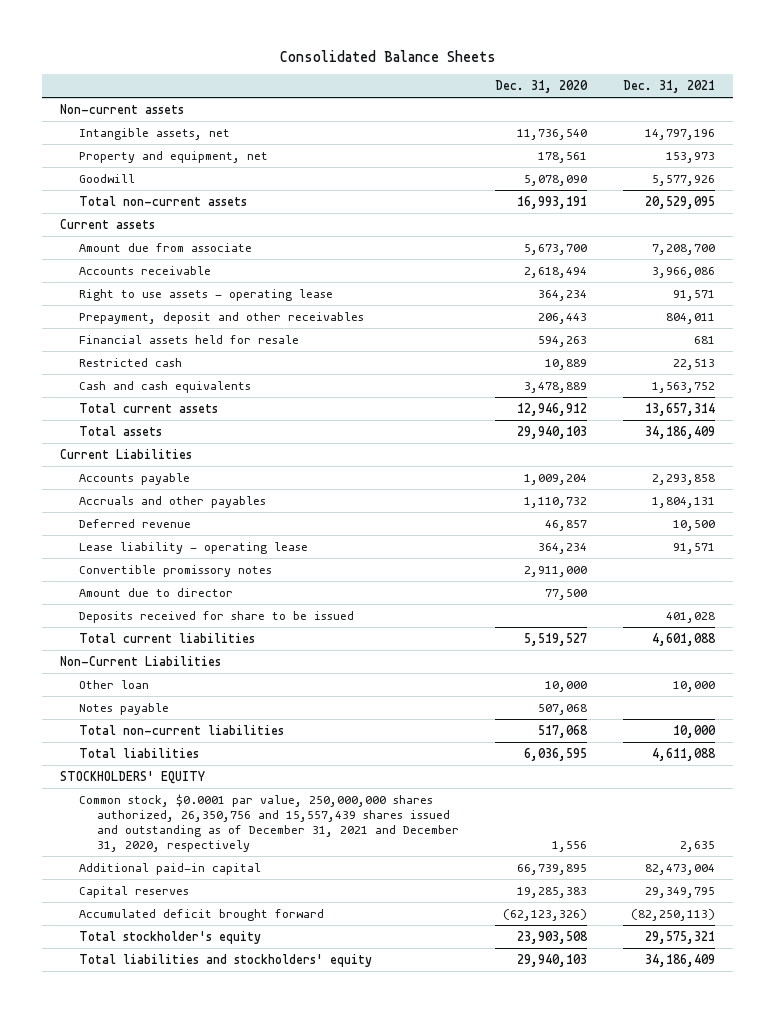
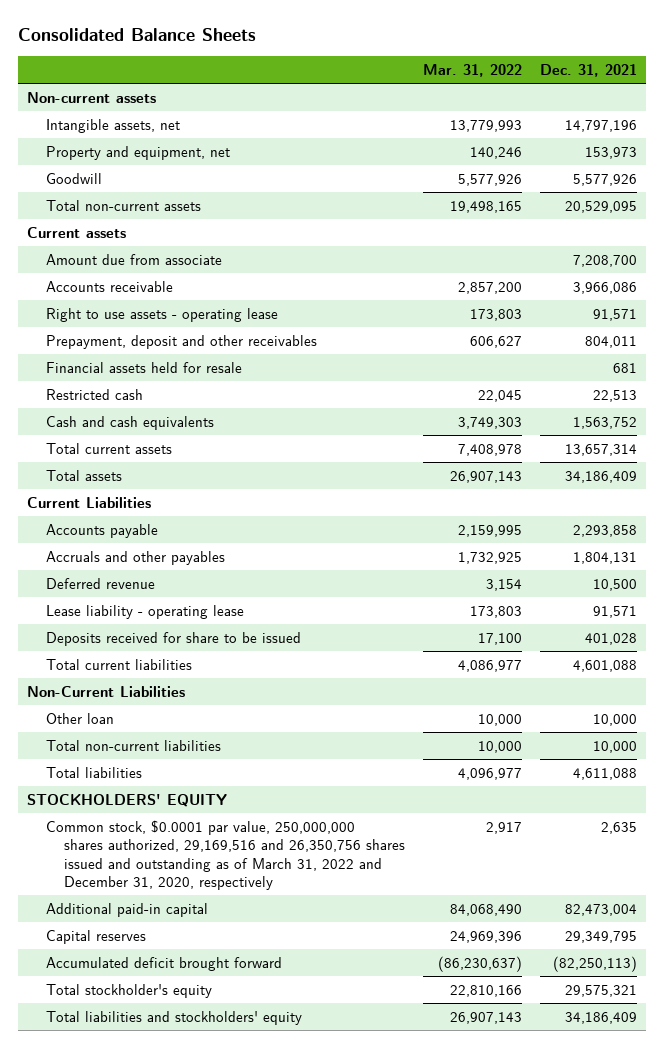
[495,80,589,94] Dec. 31, 2020 -> none
none -> [423,64,523,78] Mar. 31, 2022
[78,564,272,577] Convertible promissory notes -> none
[78,587,233,597] Amount due to director -> none
[78,702,169,715] Notes payable -> none
[78,793,459,853] Common stock, $0.0001 par value, 250,000,000 shares authorized, 26,350,756 and 15,557,439 shares issued and outstanding as of December 31, 2021 and December 31, 2020, respectively -> [45,819,406,891] Common stock, $0.0001 par value, 250,000,000 shares authorized, 29,169,516 and 26,350,756 shares issued and outstanding as of March 31, 2022 and December 31, 2020, respectively

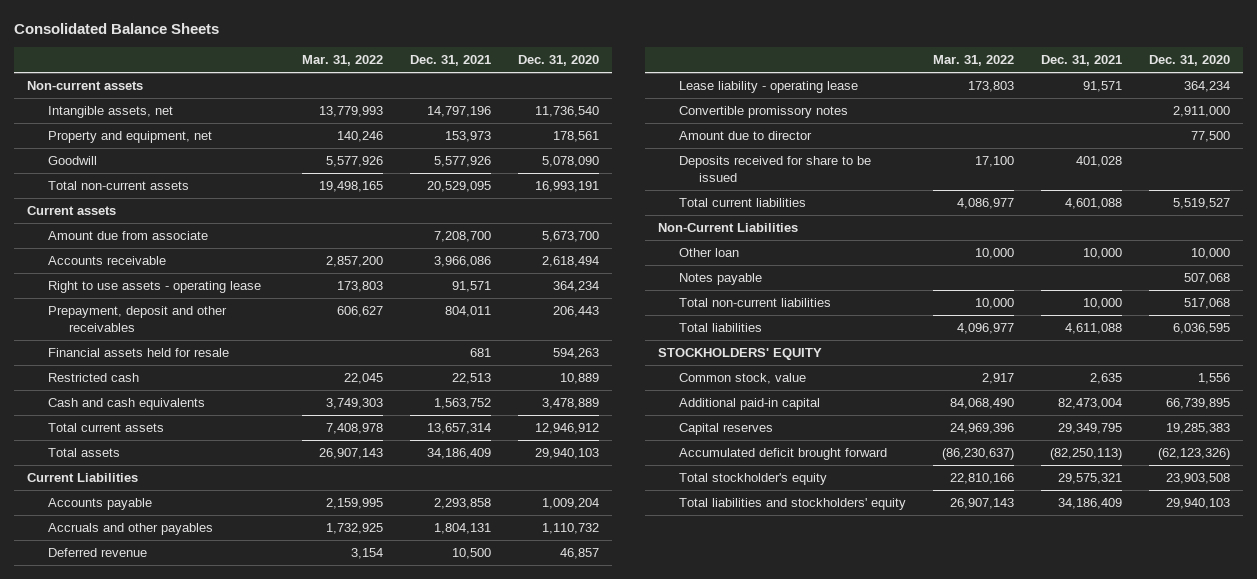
none -> [517,55,599,67] Dec. 31, 2020
none -> [678,106,848,119] Convertible promissory notes
none -> [678,131,812,141] Amount due to director
none -> [678,273,762,286] Notes payable
[45,819,406,891] Common stock, $0.0001 par value, 250,000,000 shares authorized, 29,169,516 and 26,350,756 shares issued and outstanding as of March 31, 2022 and December 31, 2020, respectively -> [678,373,806,385] Common stock, value

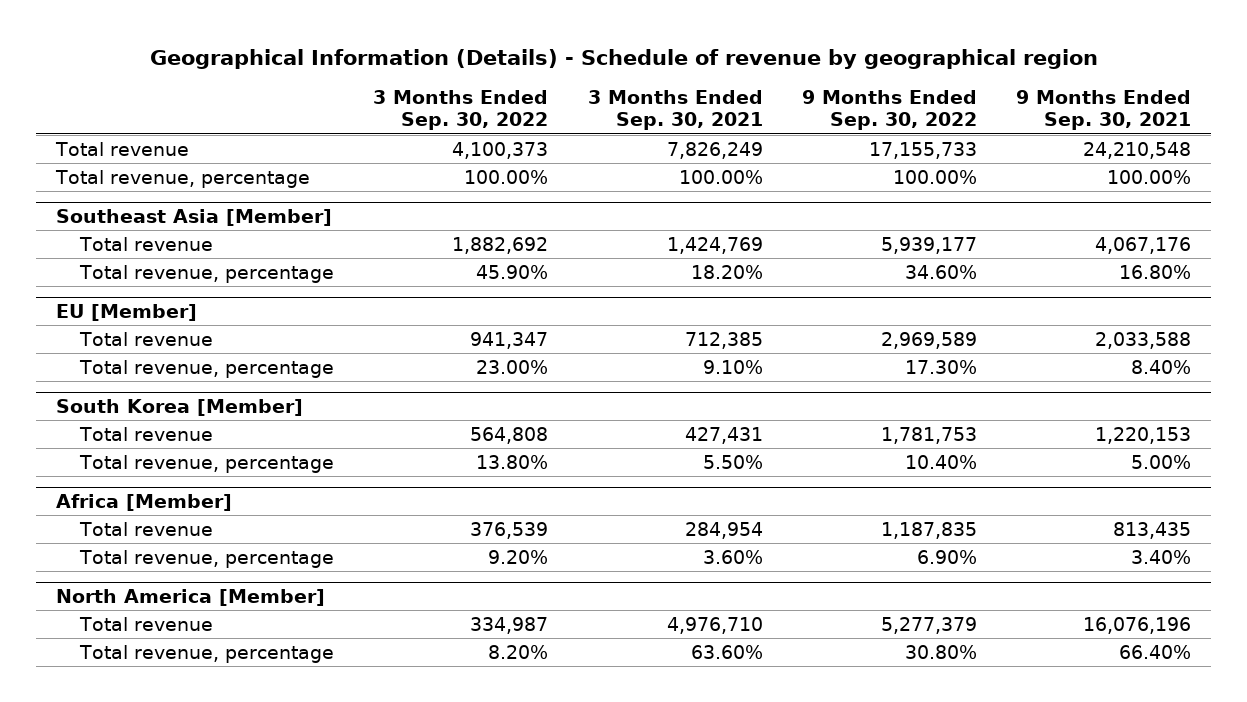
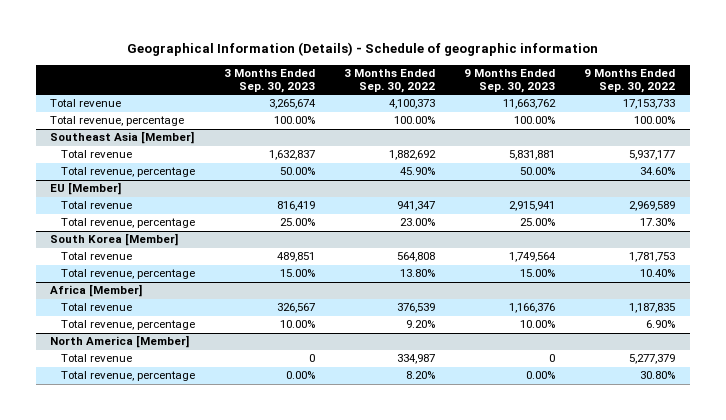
[149,48,1098,69] Geographical Information (Details) - Schedule of revenue by geographical region -> [126,42,598,57] Geographical Information (Details) - Schedule of geographic information
[587,89,763,131] 3 Months Ended Sep. 30, 2021 -> none
[1016,89,1192,131] 9 Months Ended Sep. 30, 2021 -> none
none -> [223,68,315,93] 3 Months Ended Sep. 30, 2023
none -> [464,68,556,93] 9 Months Ended Sep. 30, 2023
[868,141,977,159] 17,155,733 -> [623,99,676,110] 17,153,733
[880,236,977,254] 5,939,177 -> [629,150,676,161] 5,937,177

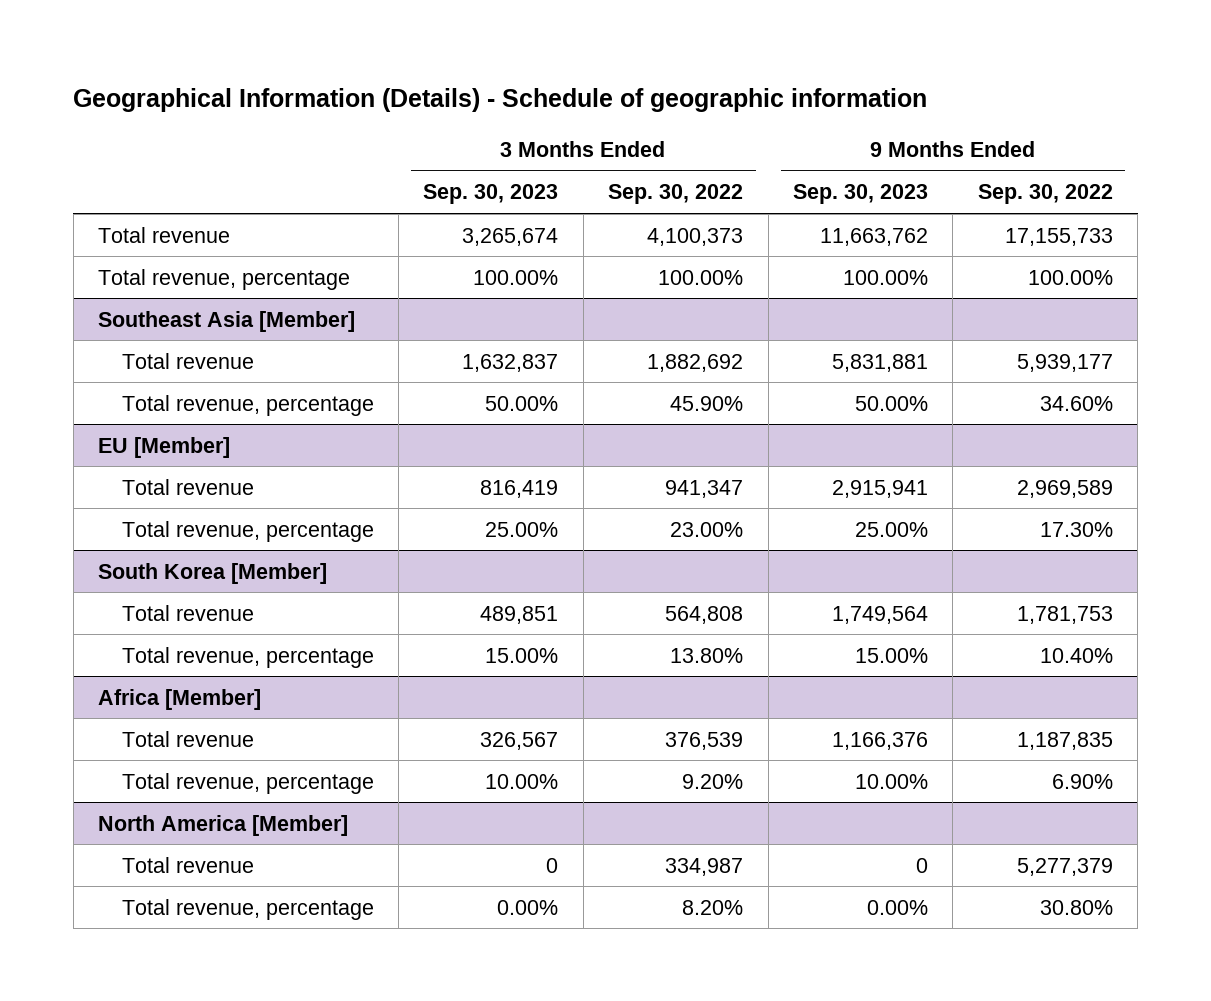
[623,99,676,110] 17,153,733 -> [1004,227,1113,246] 17,155,733
[629,150,676,161] 5,937,177 -> [1016,353,1113,372] 5,939,177

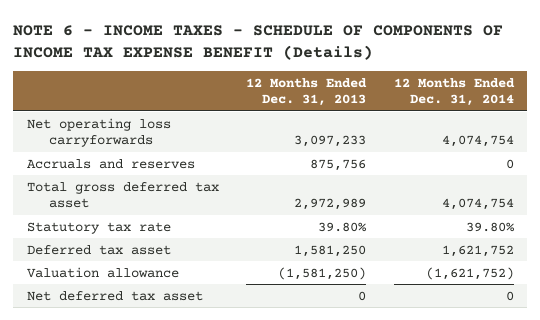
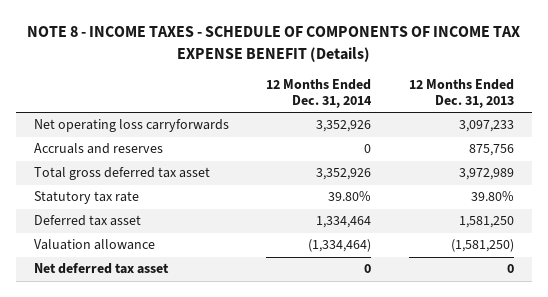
[12,24,503,61] NOTE 6 - INCOME TAXES - SCHEDULE OF COMPONENTS OF INCOME TAX EXPENSE BENEFIT (Details) -> [26,26,520,62] NOTE 8 - INCOME TAXES - SCHEDULE OF COMPONENTS OF INCOME TAX EXPENSE BENEFIT (Details)
[441,135,514,148] 4,074,754 -> [316,120,372,133] 3,352,926
[294,198,367,211] 2,972,989 -> [458,168,514,181] 3,972,989
[441,198,514,211] 4,074,754 -> [316,168,372,181] 3,352,926
[441,244,514,257] 1,621,752 -> [316,216,372,229] 1,334,464
[425,266,514,280] (1,621,752) -> [308,239,372,253] (1,334,464)

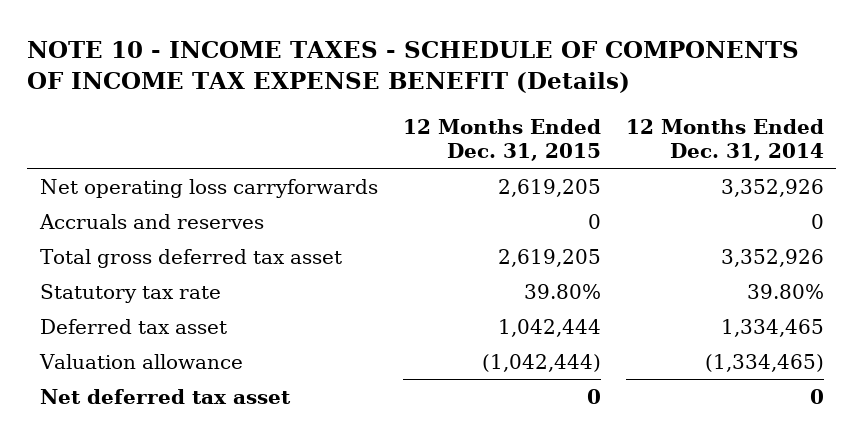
[26,26,520,62] NOTE 8 - INCOME TAXES - SCHEDULE OF COMPONENTS OF INCOME TAX EXPENSE BENEFIT (Details) -> [26,40,799,94] NOTE 10 - INCOME TAXES - SCHEDULE OF COMPONENTS OF INCOME TAX EXPENSE BENEFIT (Details)
[408,78,514,108] 12 Months Ended Dec. 31, 2013 -> none
none -> [402,119,601,161] 12 Months Ended Dec. 31, 2015
[316,216,372,229] 1,334,464 -> [720,318,824,337] 1,334,465
[308,239,372,253] (1,334,464) -> [704,353,824,372] (1,334,465)

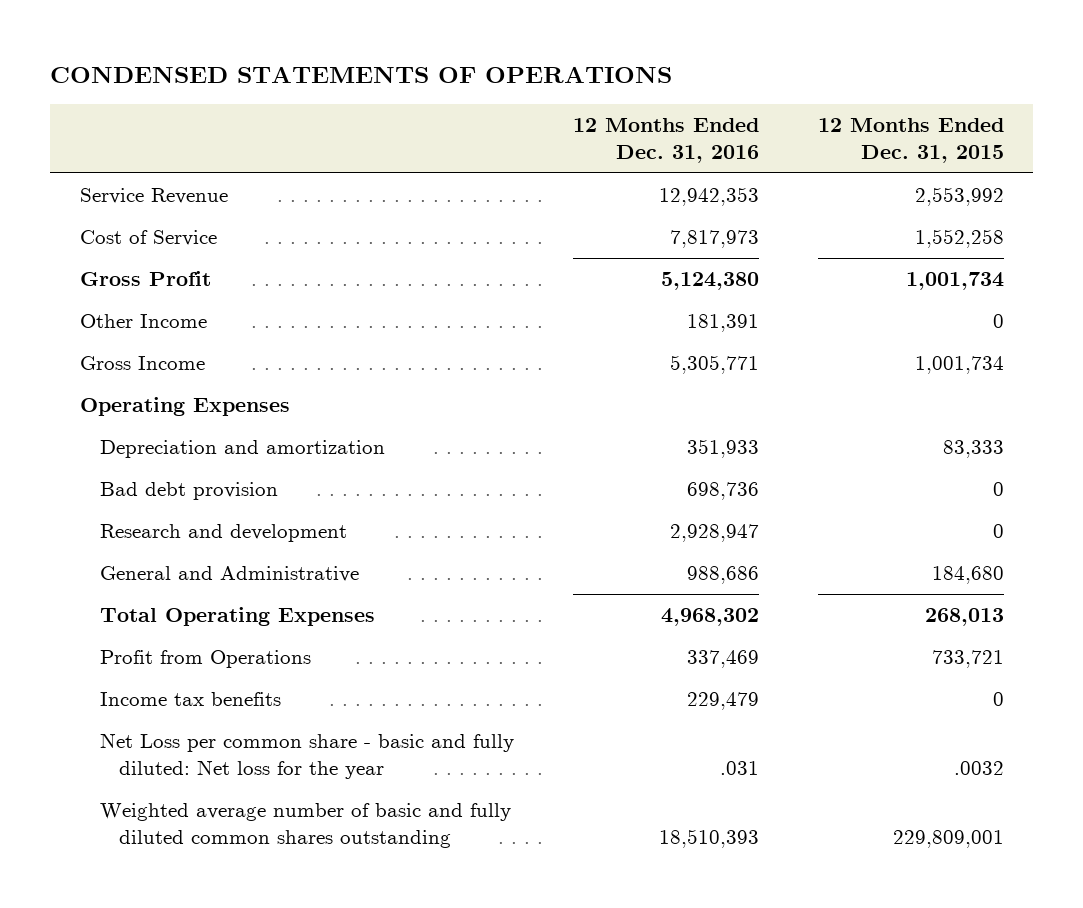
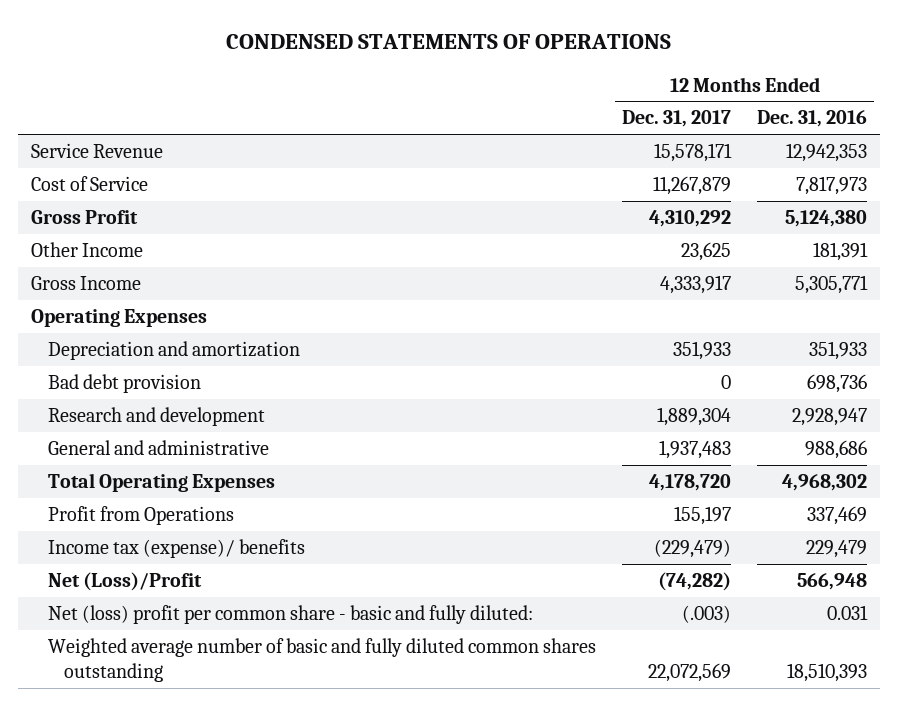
[817,118,1004,163] 12 Months Ended Dec. 31, 2015 -> none
none -> [622,110,732,128] Dec. 31, 2017
[99,566,359,583] General and Administrative -> [47,440,269,456] General and administrative
[99,692,281,707] Income tax benefits -> [47,539,305,559] Income tax (expense)/ benefits
none -> [47,572,202,592] Net (Loss)/Profit
[99,733,514,780] Net Loss per common share - basic and fully diluted: Net loss for the year -> [47,605,533,625] Net (loss) profit per common share - basic and fully diluted:
[719,761,759,776] .031 -> [827,605,869,621] 0.031

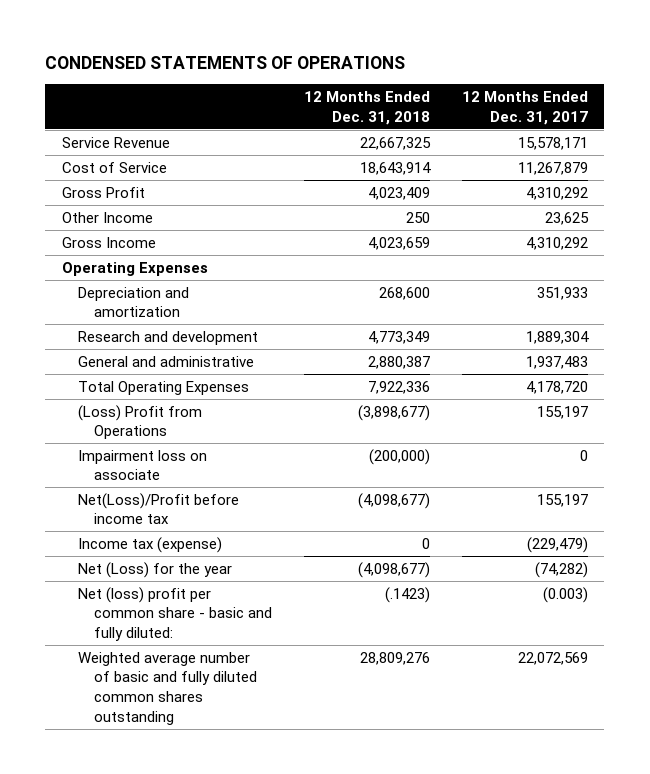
[757,110,868,128] Dec. 31, 2016 -> none
none -> [303,91,430,125] 12 Months Ended Dec. 31, 2018
[660,275,732,295] 4,333,917 -> [526,236,589,250] 4,310,292
[47,374,201,394] Bad debt provision -> none
[47,506,234,526] Profit from Operations -> [77,404,202,440] (Loss) Profit from Operations
none -> [77,449,207,481] Impairment loss on associate
none -> [77,492,239,525] Net(Loss)/Profit before income tax
[47,539,305,559] Income tax (expense)/ benefits -> [77,536,222,553] Income tax (expense)
[47,572,202,592] Net (Loss)/Profit -> [77,561,232,578] Net (Loss) for the year
[682,605,732,624] (.003) -> [543,586,589,603] (0.003)

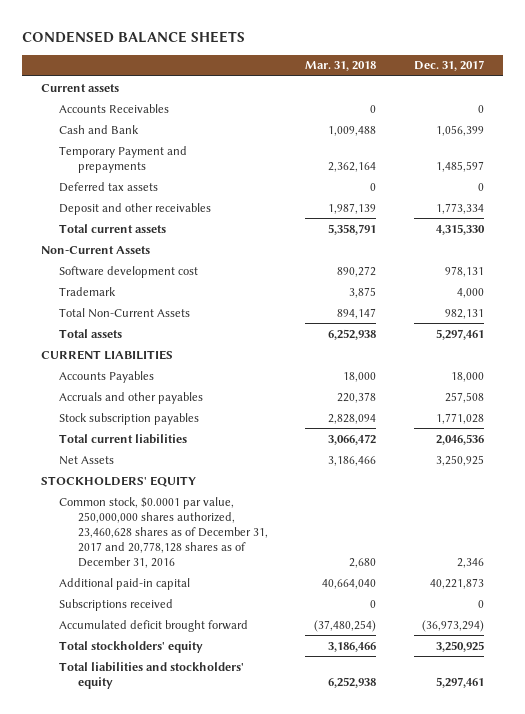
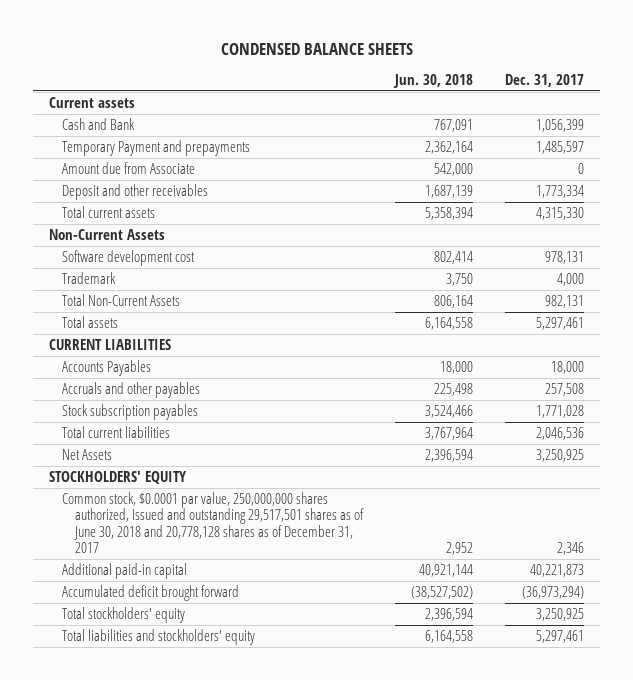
[305,61,377,72] Mar. 31, 2018 -> none
none -> [393,74,474,89] Jun. 30, 2018
[59,103,170,113] Accounts Receivables -> none
[59,181,159,192] Deferred tax assets -> none
none -> [61,161,195,174] Amount due from Associate
[59,496,268,568] Common stock, $0.0001 par value, 250,000,000 shares authorized, 23,460,628 shares as of December 31, 2017 and 20,778,128 shares as of December 31, 2016 -> [61,491,364,554] Common stock, $0.0001 par value, 250,000,000 shares authorized, Issued and outstanding 29,517,501 shares as of June 30, 2018 and 20,778,128 shares as of December 31, 2017
[59,598,174,611] Subscriptions received -> none

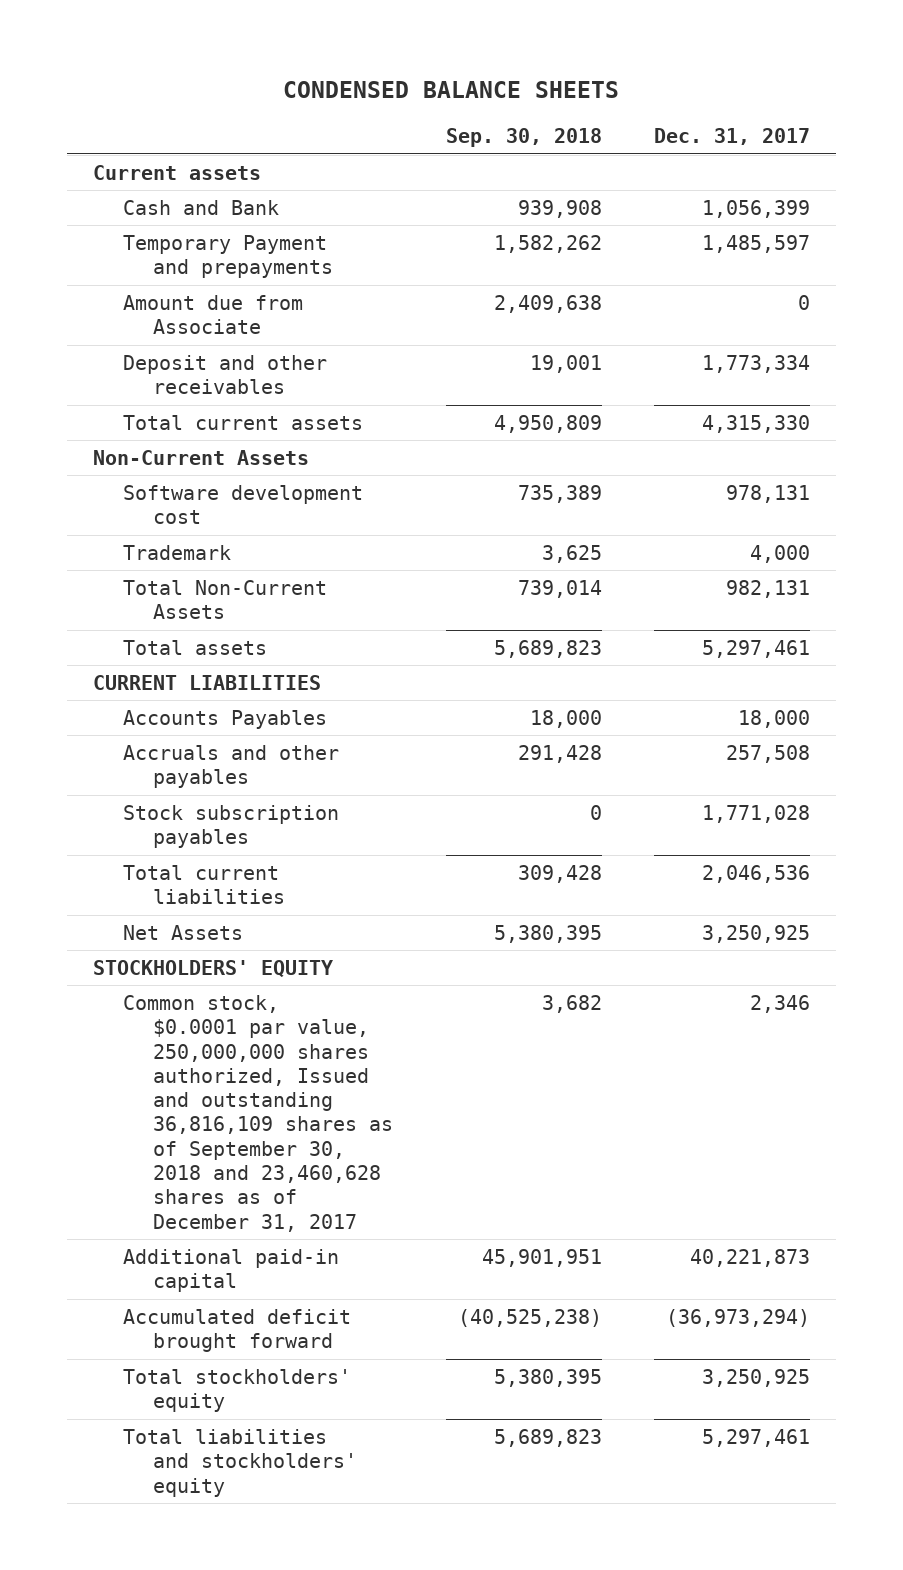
[393,74,474,89] Jun. 30, 2018 -> none
none -> [445,128,602,148] Sep. 30, 2018
[61,491,364,554] Common stock, $0.0001 par value, 250,000,000 shares authorized, Issued and outstanding 29,517,501 shares as of June 30, 2018 and 20,778,128 shares as of December 31, 2017 -> [123,995,394,1232] Common stock, $0.0001 par value, 250,000,000 shares authorized, Issued and outstanding 36,816,109 shares as of September 30, 2018 and 23,460,628 shares as of December 31, 2017

